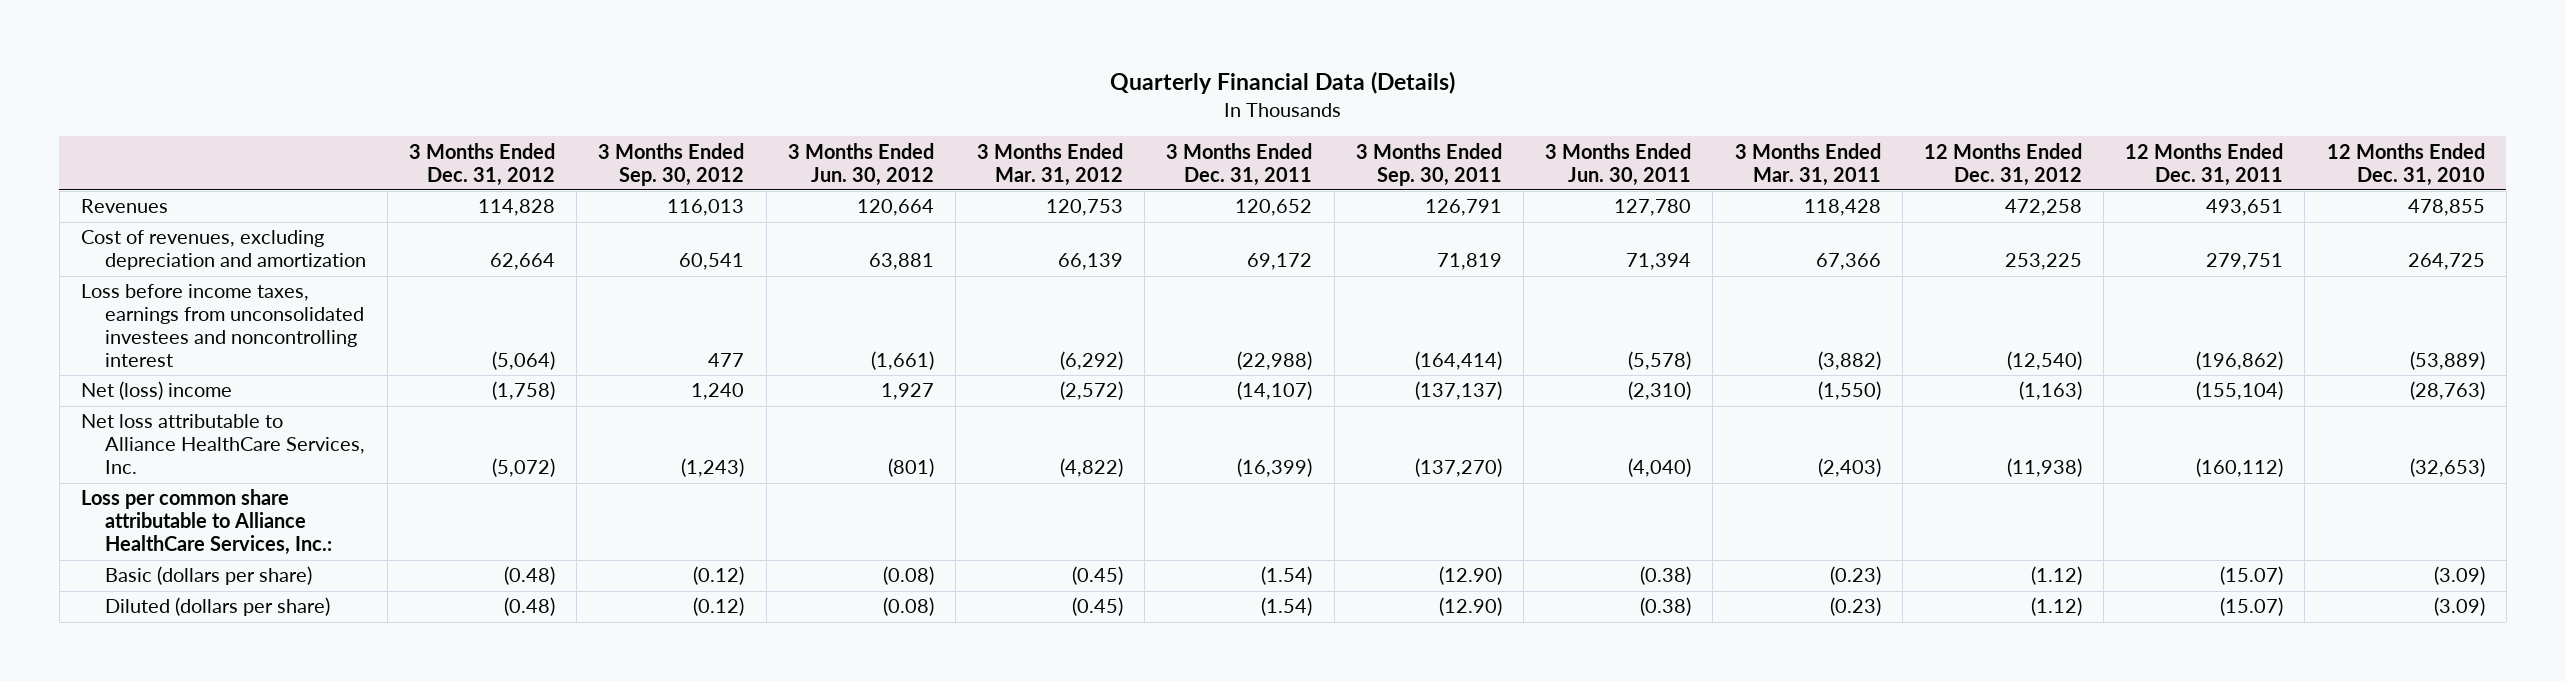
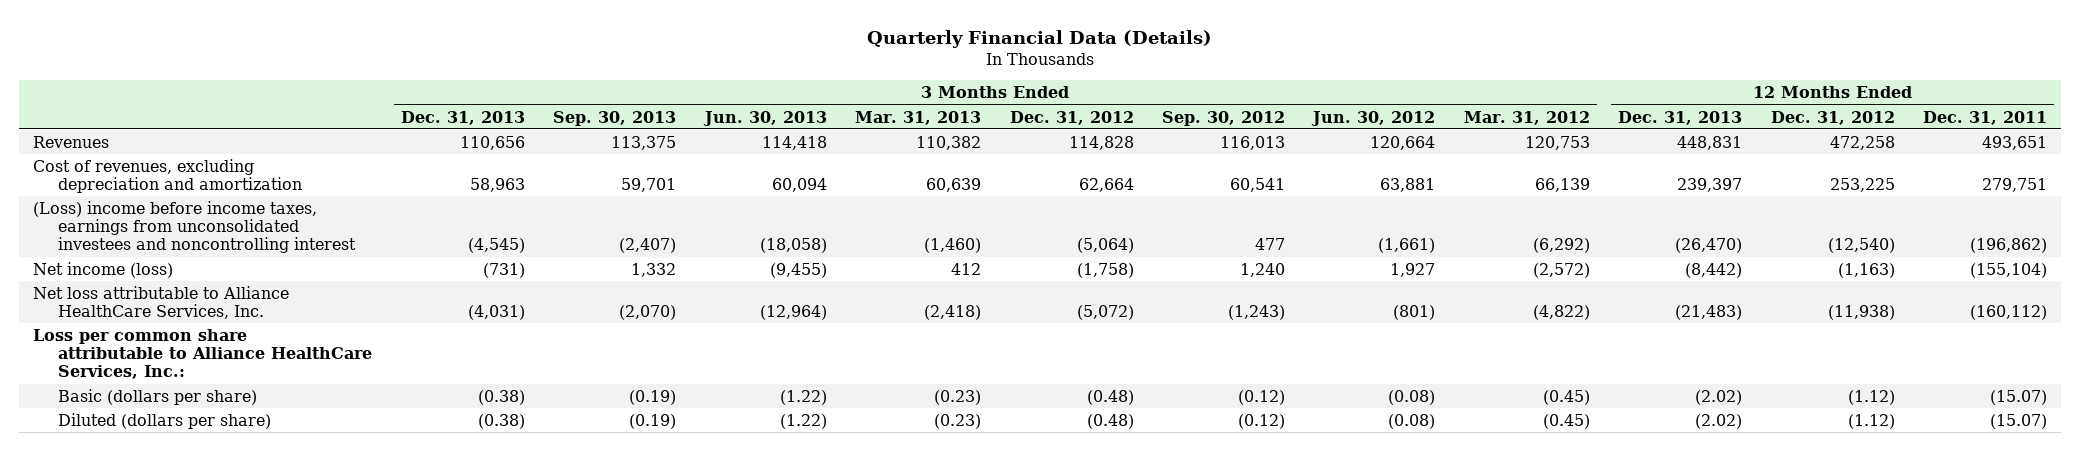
[1166,142,1313,186] 3 Months Ended Dec. 31, 2011 -> none
[1355,142,1502,186] 3 Months Ended Sep. 30, 2011 -> none
[1545,142,1692,186] 3 Months Ended Jun. 30, 2011 -> none
[1734,142,1881,186] 3 Months Ended Mar. 31, 2011 -> none
[2326,142,2485,186] 12 Months Ended Dec. 31, 2010 -> none
none -> [400,110,525,125] Dec. 31, 2013
none -> [553,110,677,126] Sep. 30, 2013
none -> [702,110,827,126] Jun. 30, 2013
none -> [855,110,982,125] Mar. 31, 2013
none -> [1618,110,1743,125] Dec. 31, 2013
[81,284,364,368] Loss before income taxes, earnings from unconsolidated investees and noncontrolling interest -> [33,200,357,254] (Loss) income before income taxes, earnings from unconsolidated investees and noncontrolling interest
[81,381,233,401] Net (loss) income -> [33,261,174,278] Net income (loss)

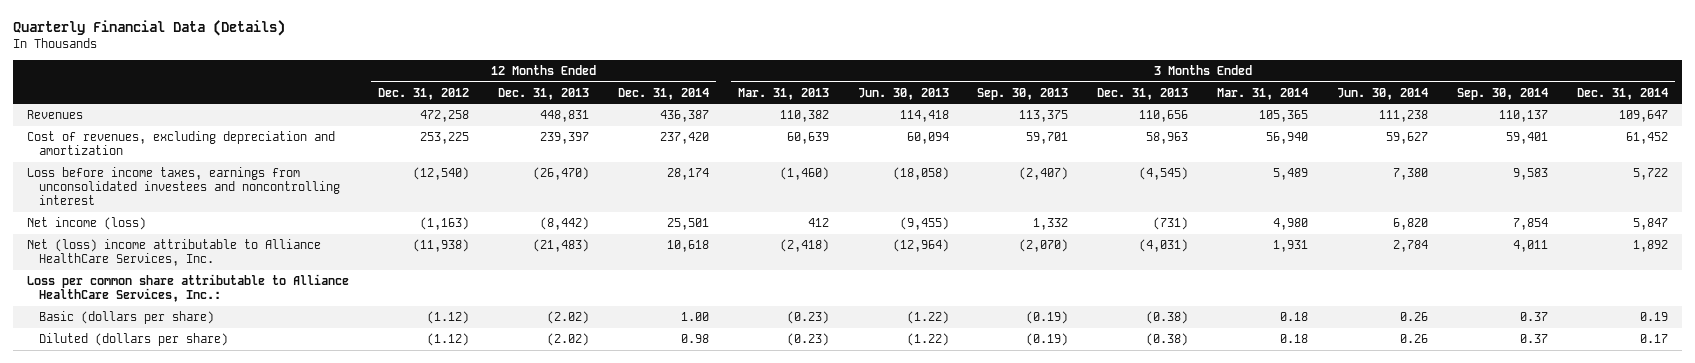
[1009,110,1134,125] Dec. 31, 2012 -> none
[1161,110,1285,126] Sep. 30, 2012 -> none
[1311,110,1436,126] Jun. 30, 2012 -> none
[1463,110,1590,125] Mar. 31, 2012 -> none
[1923,110,2048,125] Dec. 31, 2011 -> none
none -> [617,87,709,100] Dec. 31, 2014
none -> [1217,87,1309,100] Mar. 31, 2014
none -> [1336,87,1428,100] Jun. 30, 2014
none -> [1456,87,1548,100] Sep. 30, 2014
none -> [1576,87,1668,100] Dec. 31, 2014
[33,200,357,254] (Loss) income before income taxes, earnings from unconsolidated investees and noncontrolling interest -> [27,166,341,206] Loss before income taxes, earnings from unconsolidated investees and noncontrolling interest
[33,285,290,319] Net loss attributable to Alliance HealthCare Services, Inc. -> [27,238,322,266] Net (loss) income attributable to Alliance HealthCare Services, Inc.

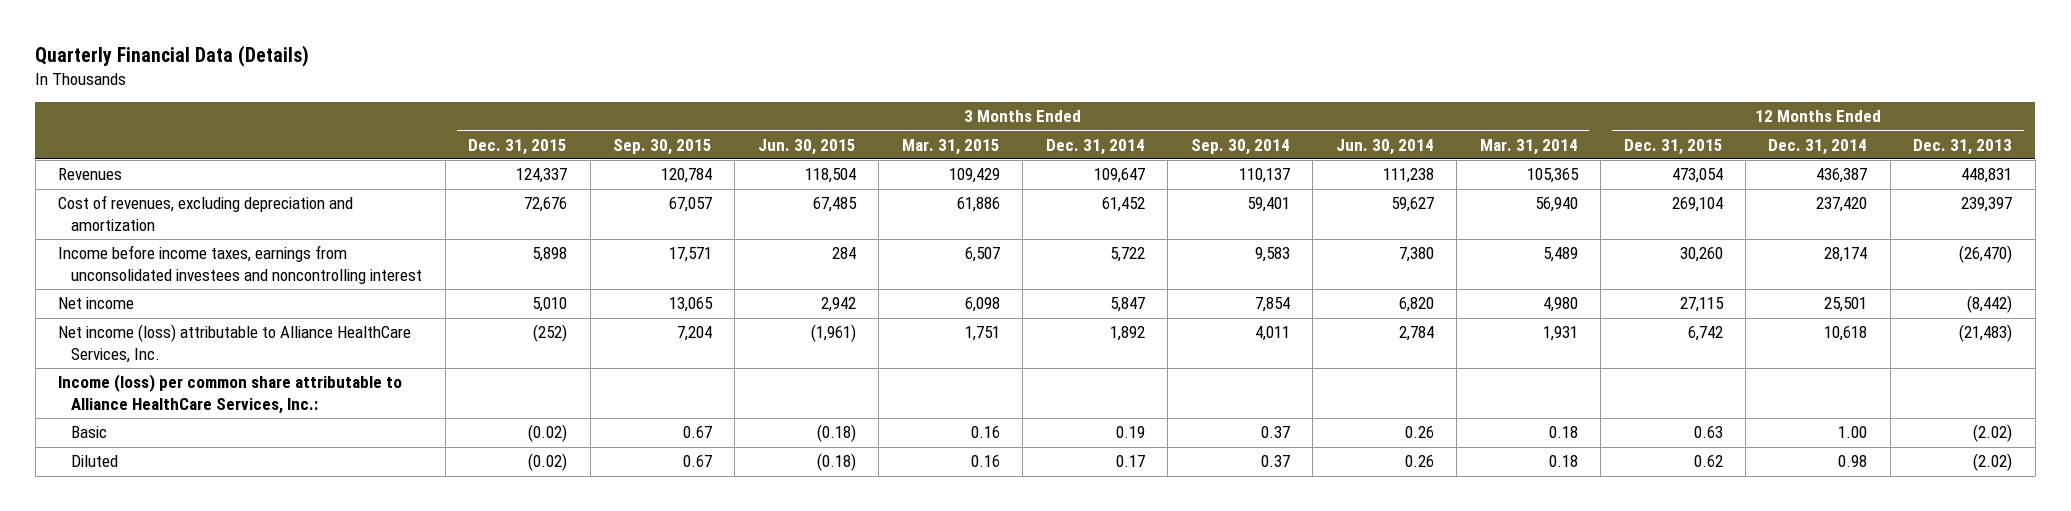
[378,87,470,100] Dec. 31, 2012 -> none
[737,87,829,100] Mar. 31, 2013 -> none
[857,87,949,100] Jun. 30, 2013 -> none
[977,87,1069,100] Sep. 30, 2013 -> none
[1097,87,1189,100] Dec. 31, 2013 -> none
none -> [468,138,568,155] Dec. 31, 2015
none -> [612,138,712,155] Sep. 30, 2015
none -> [757,138,856,155] Jun. 30, 2015
none -> [901,138,1000,155] Mar. 31, 2015
none -> [1623,138,1723,155] Dec. 31, 2015
[27,166,341,206] Loss before income taxes, earnings from unconsolidated investees and noncontrolling interest -> [58,245,423,284] Income before income taxes, earnings from unconsolidated investees and noncontrolling interest
[27,216,147,230] Net income (loss) -> [58,297,135,310] Net income
[27,238,322,266] Net (loss) income attributable to Alliance HealthCare Services, Inc. -> [58,324,412,363] Net income (loss) attributable to Alliance HealthCare Services, Inc.
[27,273,350,302] Loss per common share attributable to Alliance HealthCare Services, Inc.: -> [58,374,403,414] Income (loss) per common share attributable to Alliance HealthCare Services, Inc.:
[39,310,215,324] Basic (dollars per share) -> [71,426,108,439] Basic
[39,332,229,346] Diluted (dollars per share) -> [71,455,119,468] Diluted

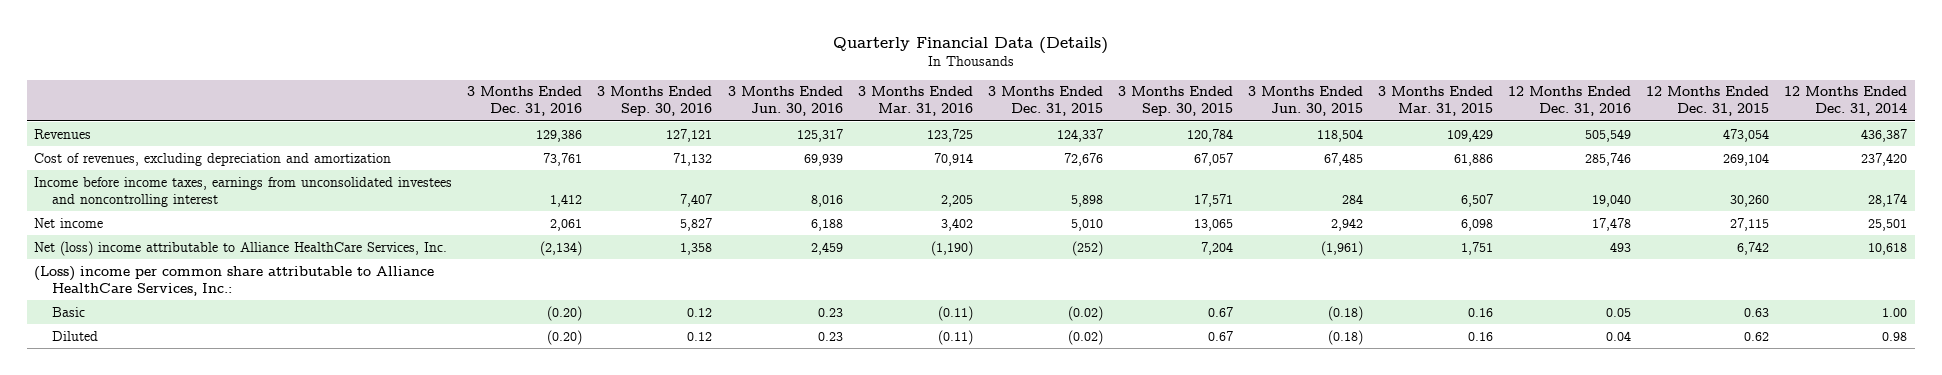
[1045,138,1145,155] Dec. 31, 2014 -> none
[1190,138,1290,155] Sep. 30, 2014 -> none
[1335,138,1434,155] Jun. 30, 2014 -> none
[1479,138,1578,155] Mar. 31, 2014 -> none
[1913,138,2013,155] Dec. 31, 2013 -> none
none -> [467,86,583,117] 3 Months Ended Dec. 31, 2016
none -> [597,86,713,117] 3 Months Ended Sep. 30, 2016
none -> [727,86,843,117] 3 Months Ended Jun. 30, 2016
none -> [857,86,973,117] 3 Months Ended Mar. 31, 2016
none -> [1508,86,1632,117] 12 Months Ended Dec. 31, 2016
[58,324,412,363] Net income (loss) attributable to Alliance HealthCare Services, Inc. -> [34,240,448,256] Net (loss) income attributable to Alliance HealthCare Services, Inc.
[58,374,403,414] Income (loss) per common share attributable to Alliance HealthCare Services, Inc.: -> [34,265,435,296] (Loss) income per common share attributable to Alliance HealthCare Services, Inc.:

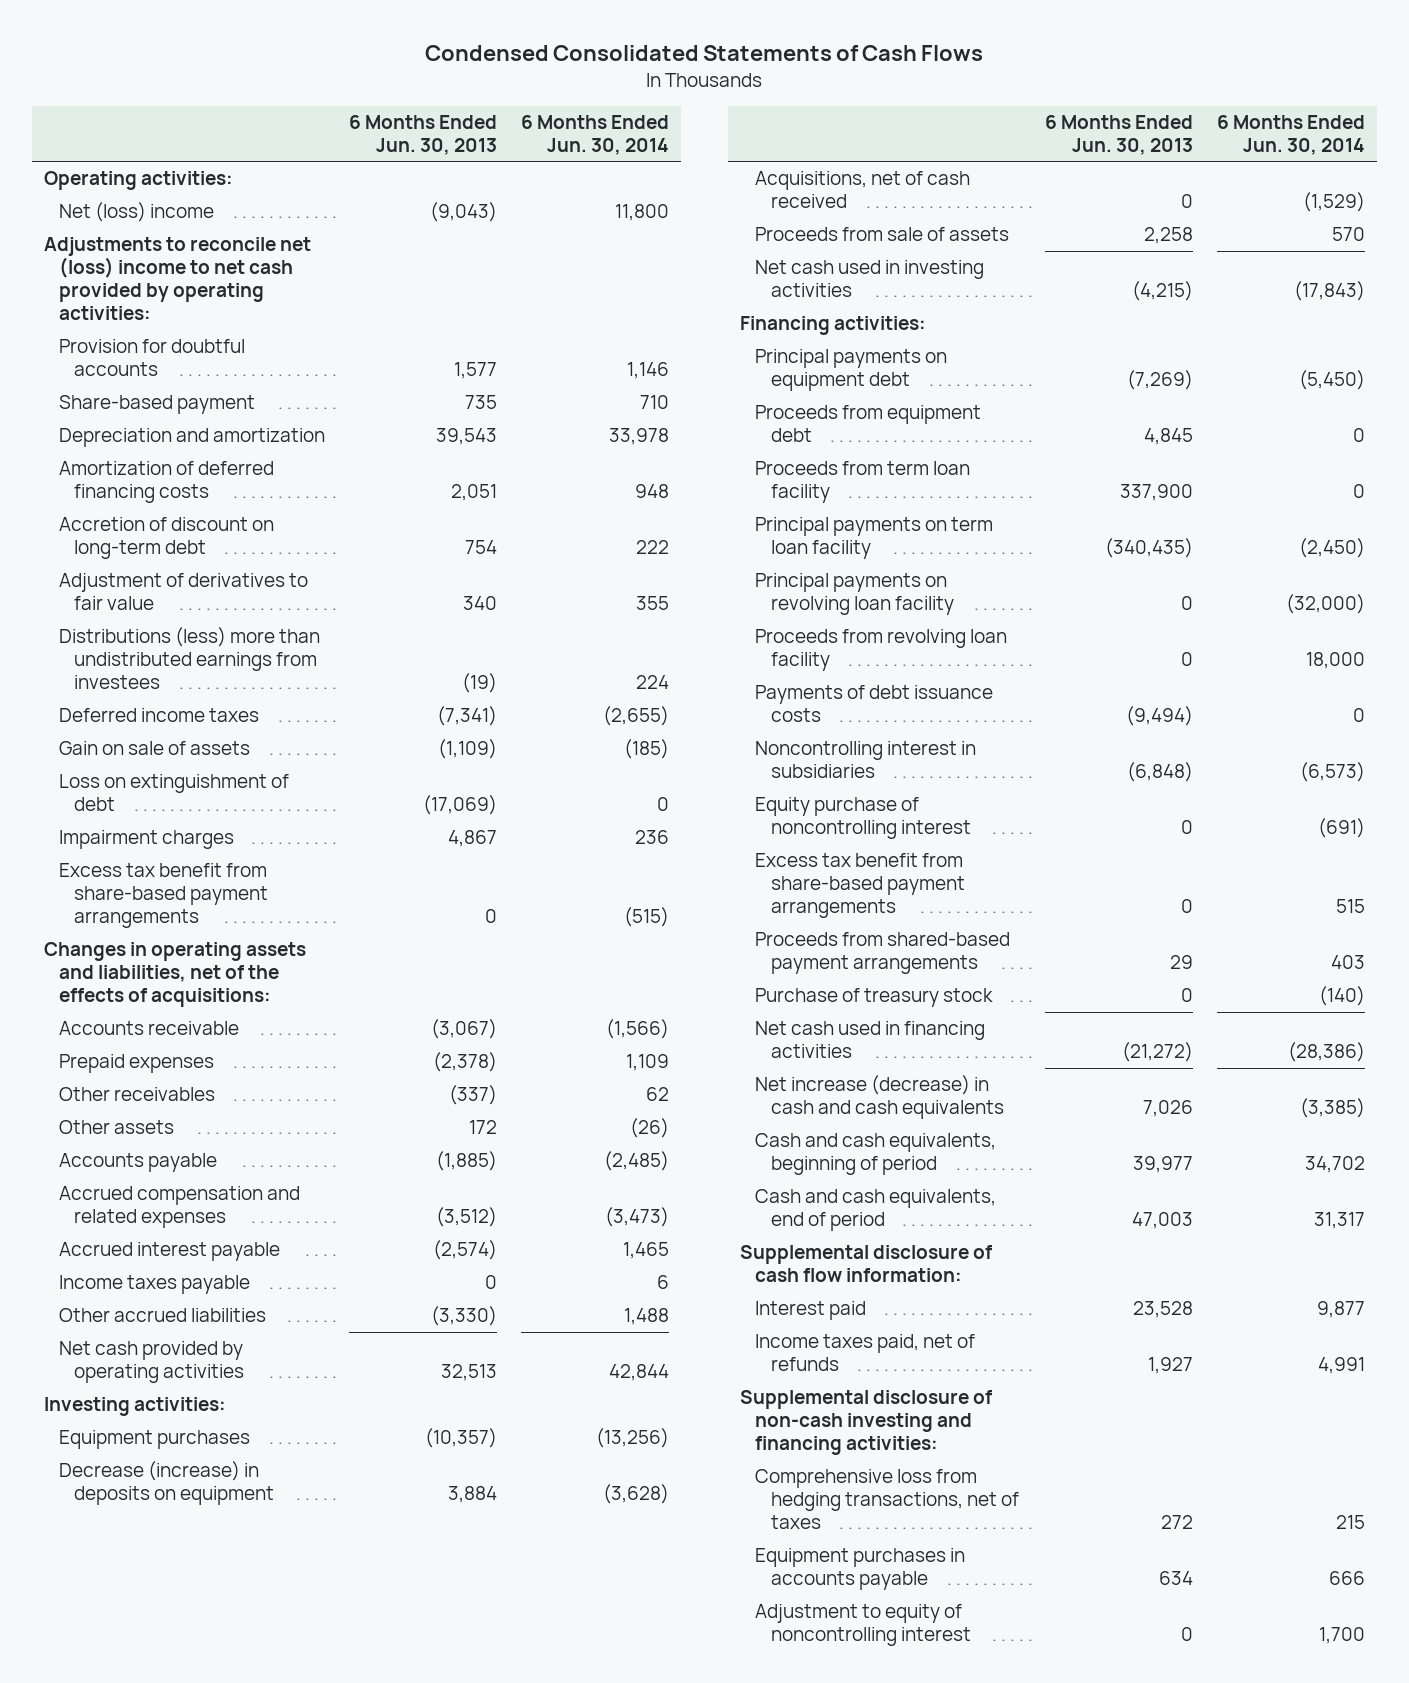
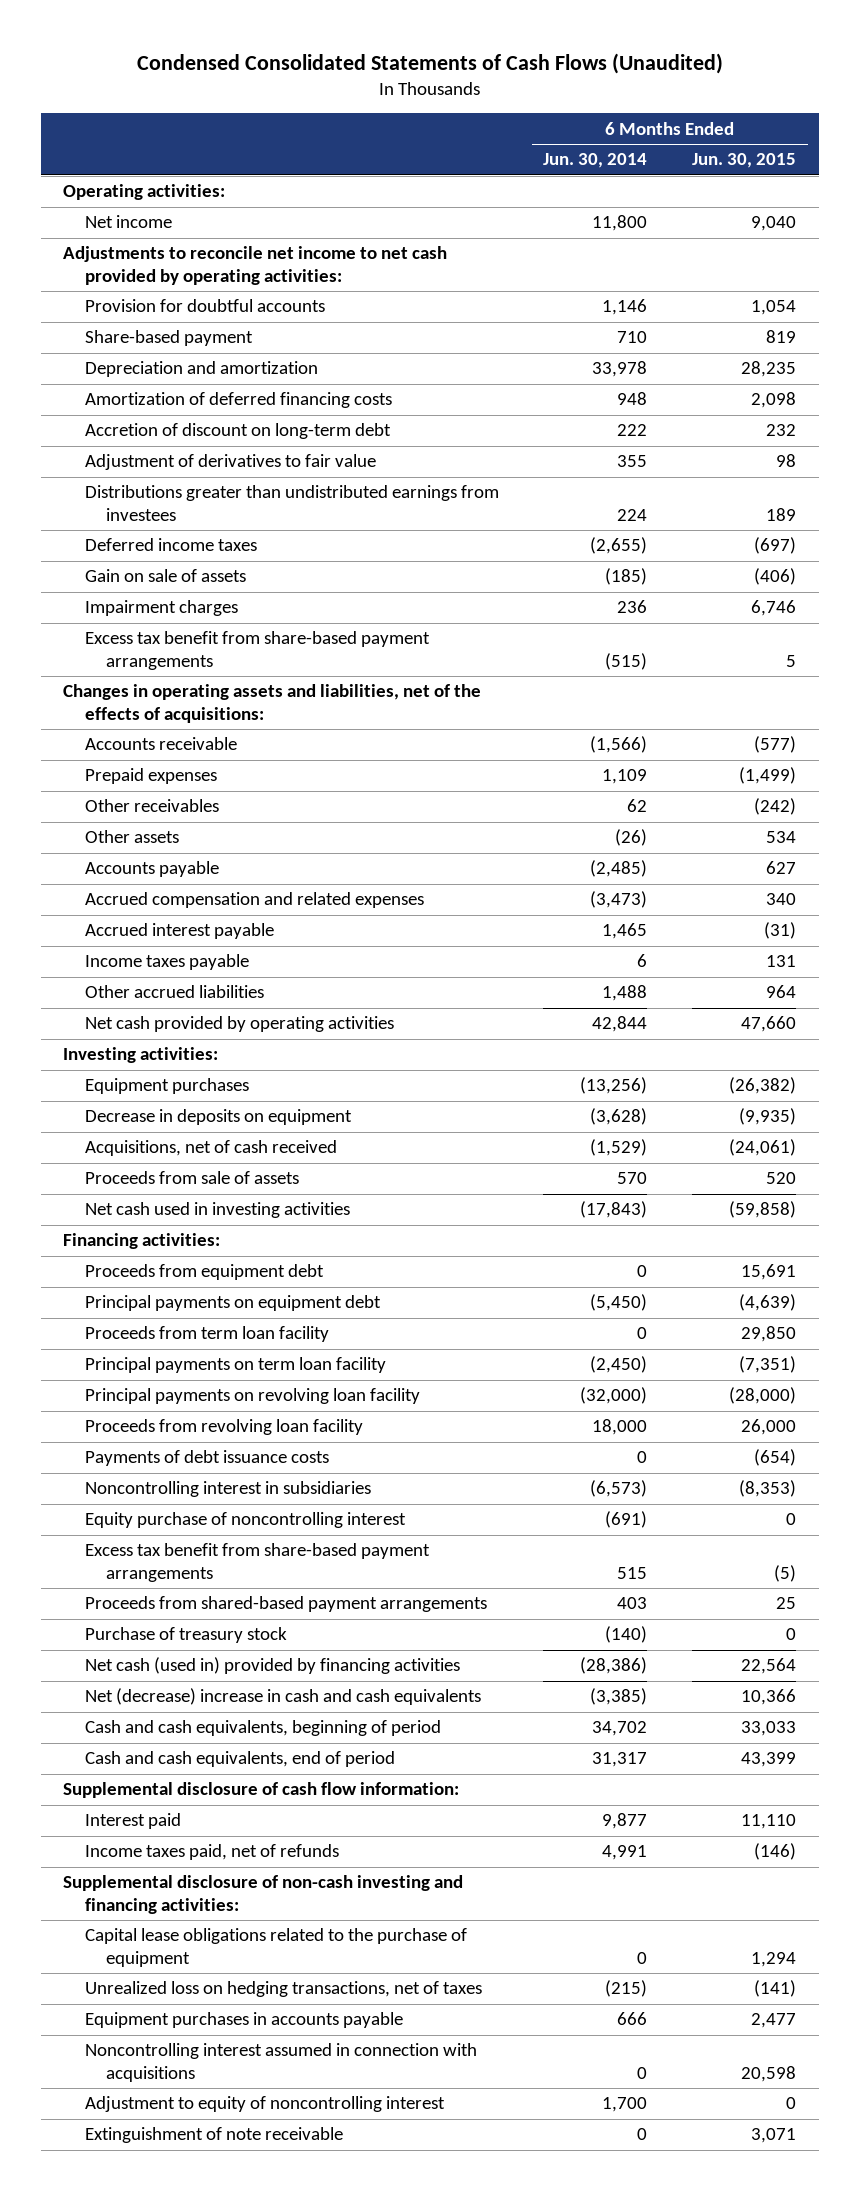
[425,45,984,62] Condensed Consolidated Statements of Cash Flows -> [136,52,723,74] Condensed Consolidated Statements of Cash Flows (Unaudited)
[348,115,497,156] 6 Months Ended Jun. 30, 2013 -> none
none -> [692,153,797,169] Jun. 30, 2015
[59,202,215,223] Net (loss) income -> [84,215,172,229] Net income
[43,237,311,321] Adjustments to reconcile net (loss) income to net cash provided by operating activities: -> [63,246,448,285] Adjustments to reconcile net income to net cash provided by operating activities:
[59,627,321,690] Distributions (less) more than undistributed earnings from investees -> [84,485,499,521] Distributions greater than undistributed earnings from investees
[59,774,290,812] Loss on extinguishment of debt -> none
[59,1461,275,1506] Decrease (increase) in deposits on equipment -> [84,1109,352,1126] Decrease in deposits on equipment
[755,349,948,392] Principal payments on equipment debt -> [84,1295,381,1312] Principal payments on equipment debt
[755,1021,986,1059] Net cash used in financing activities -> [84,1657,460,1675] Net cash (used in) provided by financing activities
[755,1075,1004,1120] Net increase (decrease) in cash and cash equivalents -> [84,1688,481,1706] Net (decrease) increase in cash and cash equivalents
none -> [84,1928,467,1967] Capital lease obligations related to the purchase of equipment
[755,1469,1019,1530] Comprehensive loss from hedging transactions, net of taxes -> [84,1981,482,1998] Unrealized loss on hedging transactions, net of taxes
[1336,1515,1366,1530] 215 -> [605,1980,648,1998] (215)
none -> [84,2043,477,2082] Noncontrolling interest assumed in connection with acquisitions
none -> [84,2127,343,2144] Extinguishment of note receivable

